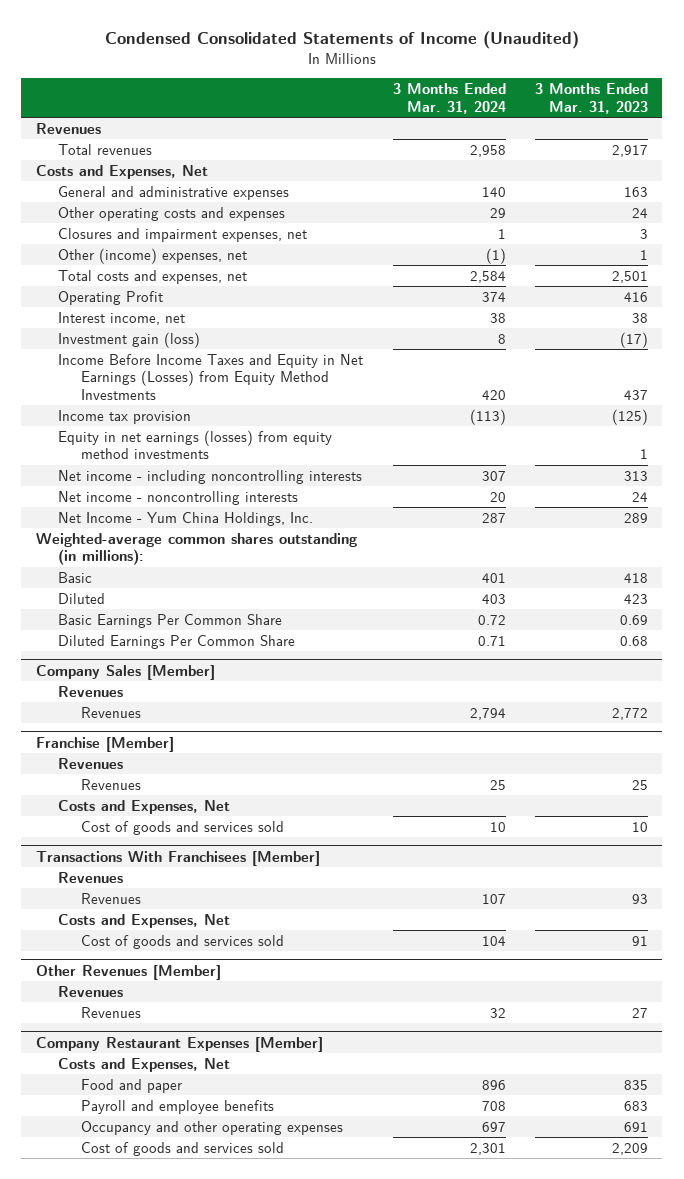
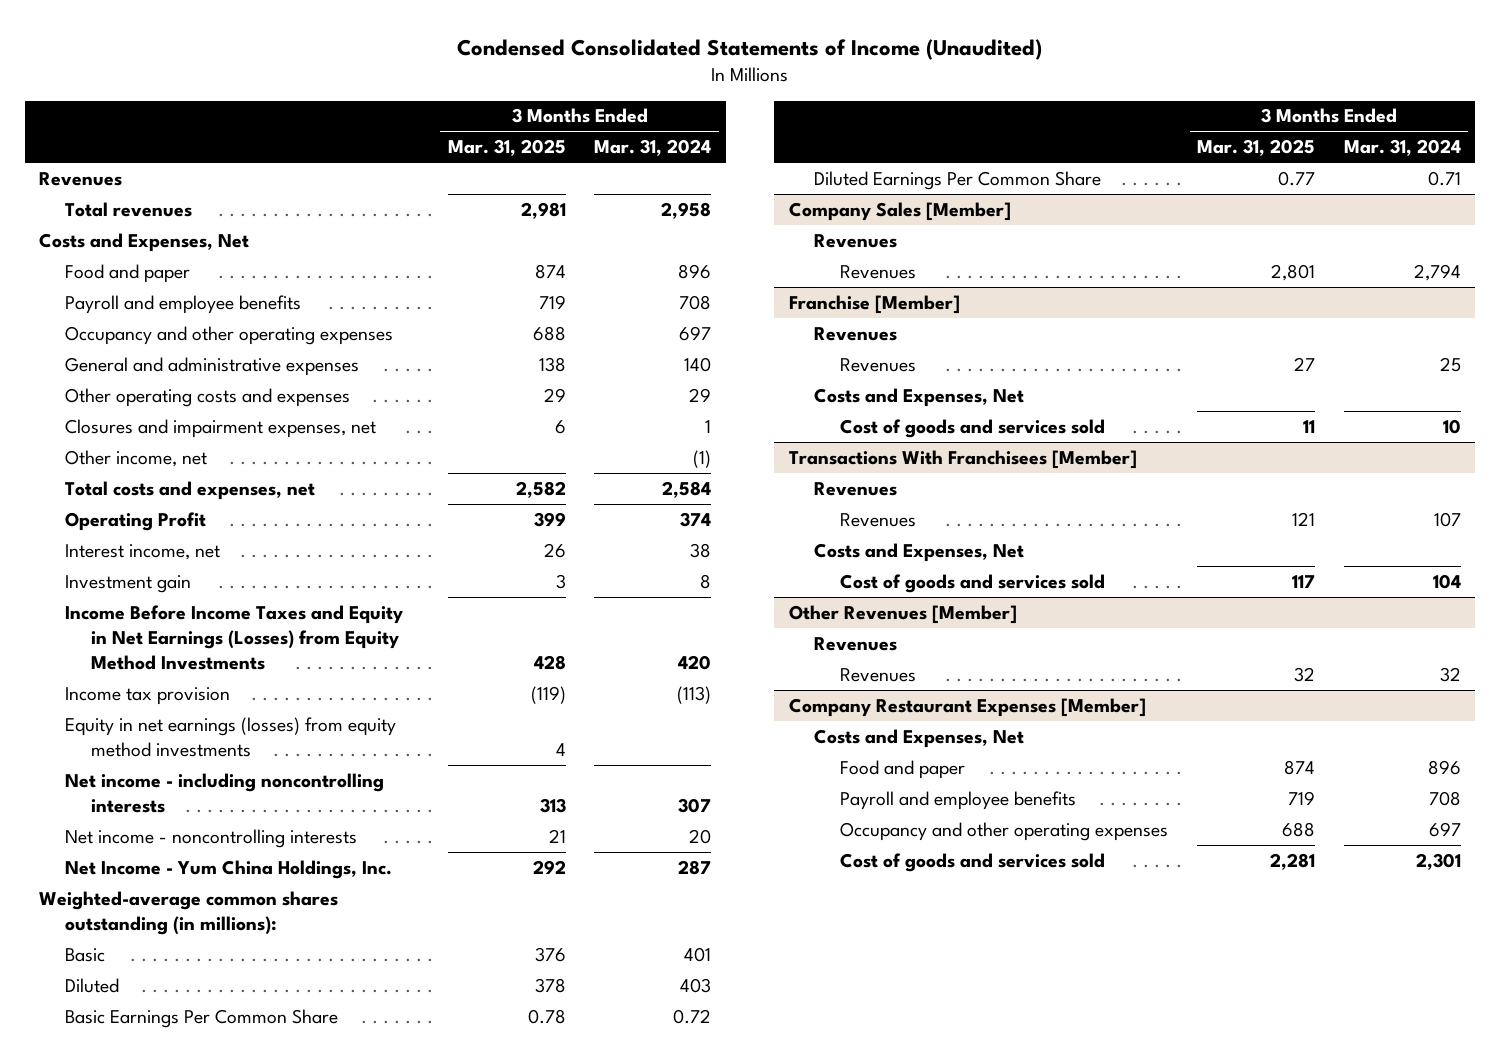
[534,83,648,114] 3 Months Ended Mar. 31, 2023 -> none
none -> [447,139,566,157] Mar. 31, 2025
none -> [65,263,191,283] Food and paper
none -> [65,294,302,314] Payroll and employee benefits
none -> [65,325,394,345] Occupancy and other operating expenses
[58,247,248,264] Other (income) expenses, net -> [65,449,208,467] Other income, net
[58,331,201,348] Investment gain (loss) -> [65,574,192,593] Investment gain

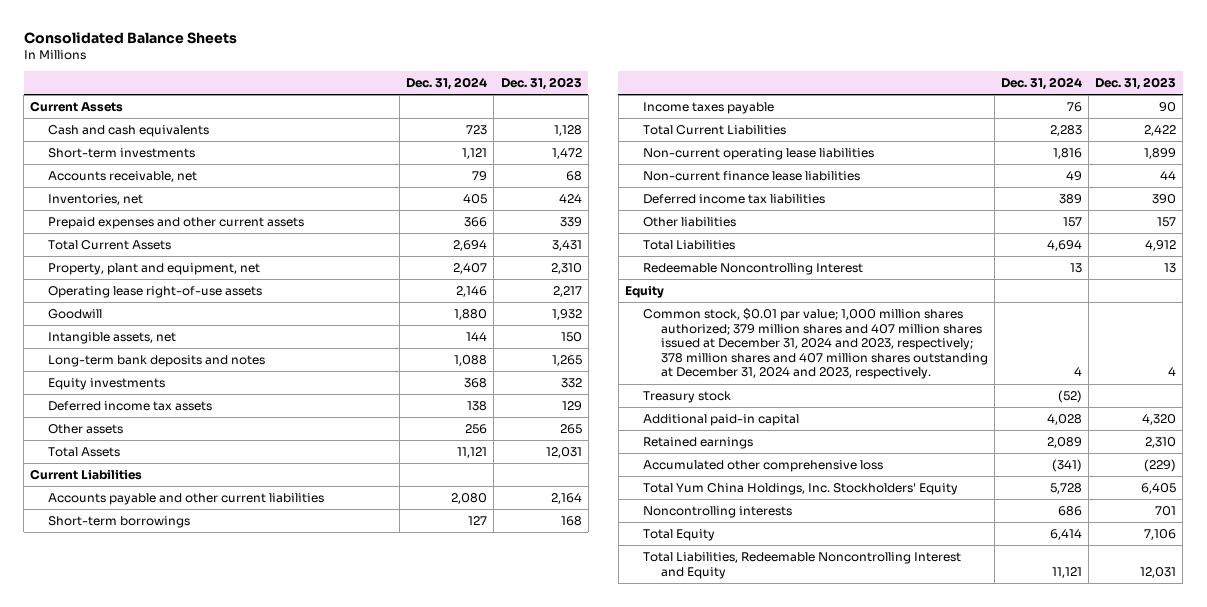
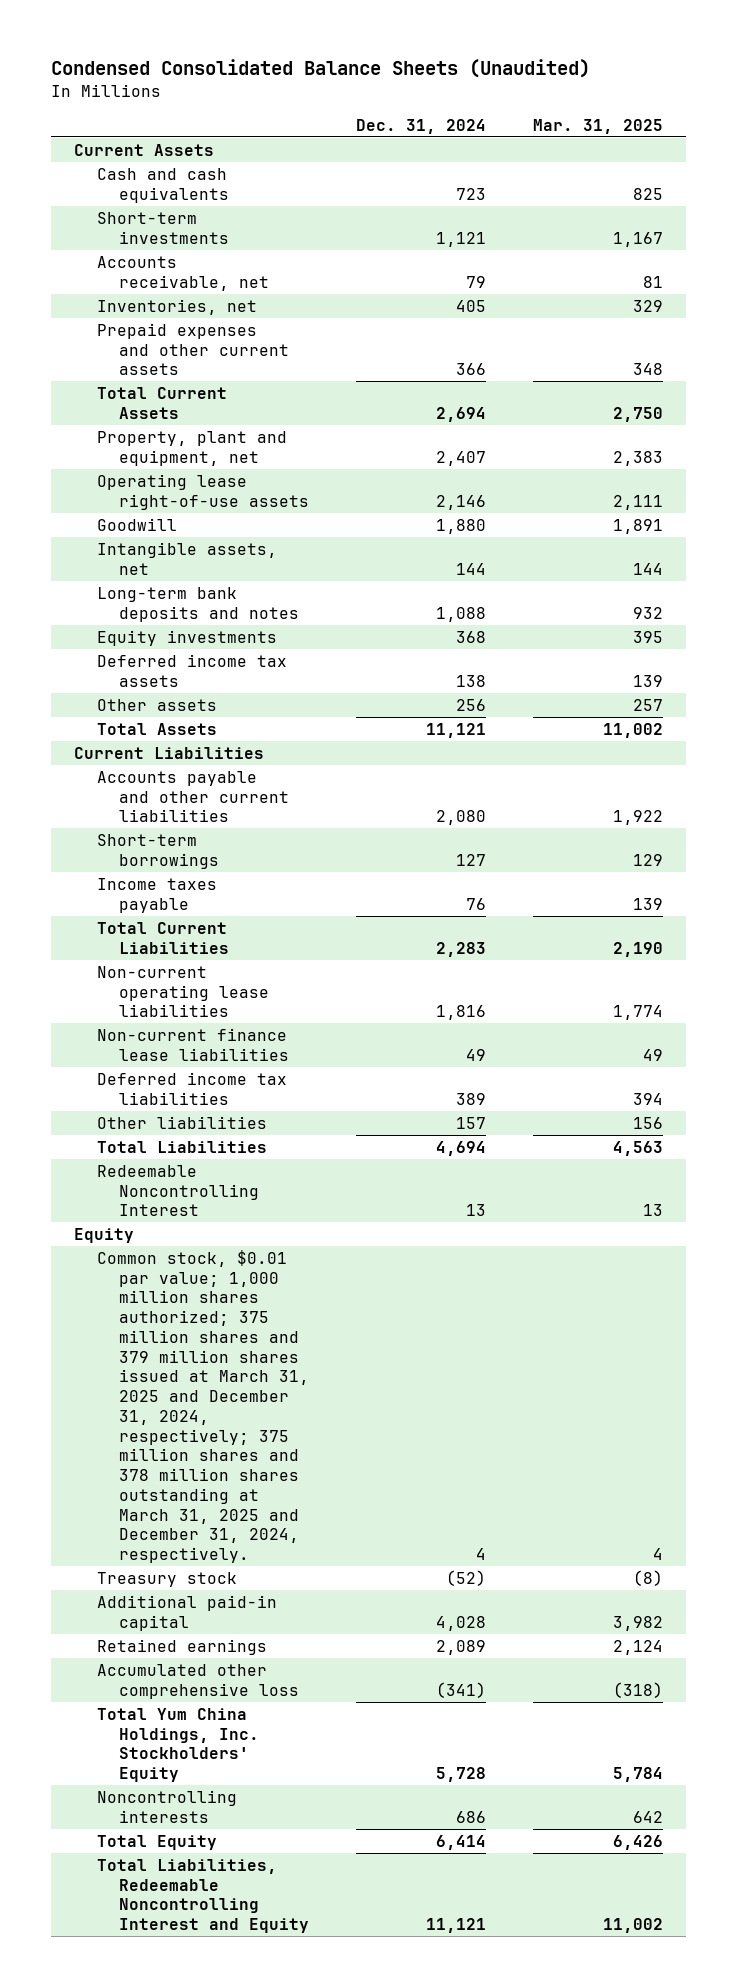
[23,31,237,44] Consolidated Balance Sheets -> [50,59,590,79] Condensed Consolidated Balance Sheets (Unaudited)
[500,76,582,90] Dec. 31, 2023 -> none
none -> [532,118,663,134] Mar. 31, 2025
[642,308,988,380] Common stock, $0.01 par value; 1,000 million shares authorized; 379 million shares and 407 million shares issued at December 31, 2024 and 2023, respectively; 378 million shares and 407 million shares outstanding at December 31, 2024 and 2023, respectively. -> [96,1249,309,1564] Common stock, $0.01 par value; 1,000 million shares authorized; 375 million shares and 379 million shares issued at March 31, 2025 and December 31, 2024, respectively; 375 million shares and 378 million shares outstanding at March 31, 2025 and December 31, 2024, respectively.

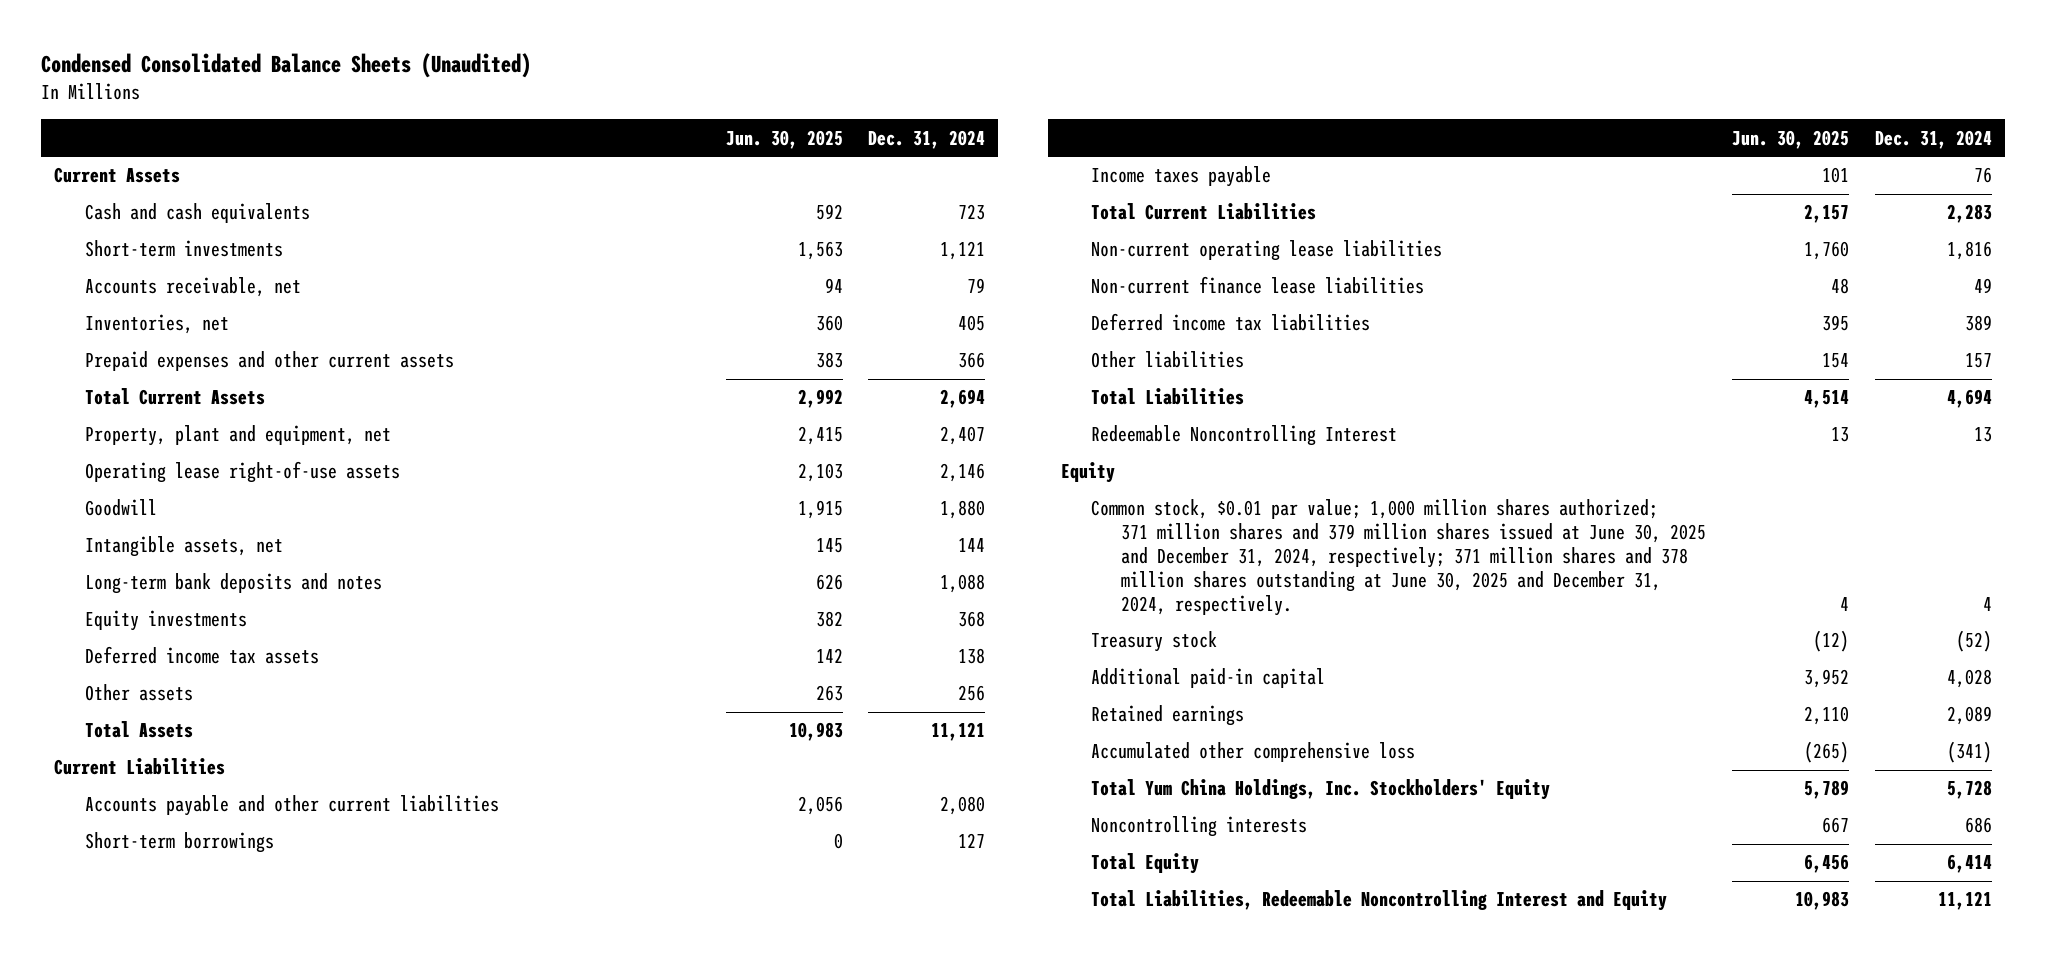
[532,118,663,134] Mar. 31, 2025 -> none
none -> [725,129,843,149] Jun. 30, 2025
[96,1249,309,1564] Common stock, $0.01 par value; 1,000 million shares authorized; 375 million shares and 379 million shares issued at March 31, 2025 and December 31, 2024, respectively; 375 million shares and 378 million shares outstanding at March 31, 2025 and December 31, 2024, respectively. -> [1091,499,1707,616] Common stock, $0.01 par value; 1,000 million shares authorized; 371 million shares and 379 million shares issued at June 30, 2025 and December 31, 2024, respectively; 371 million shares and 378 million shares outstanding at June 30, 2025 and December 31, 2024, respectively.

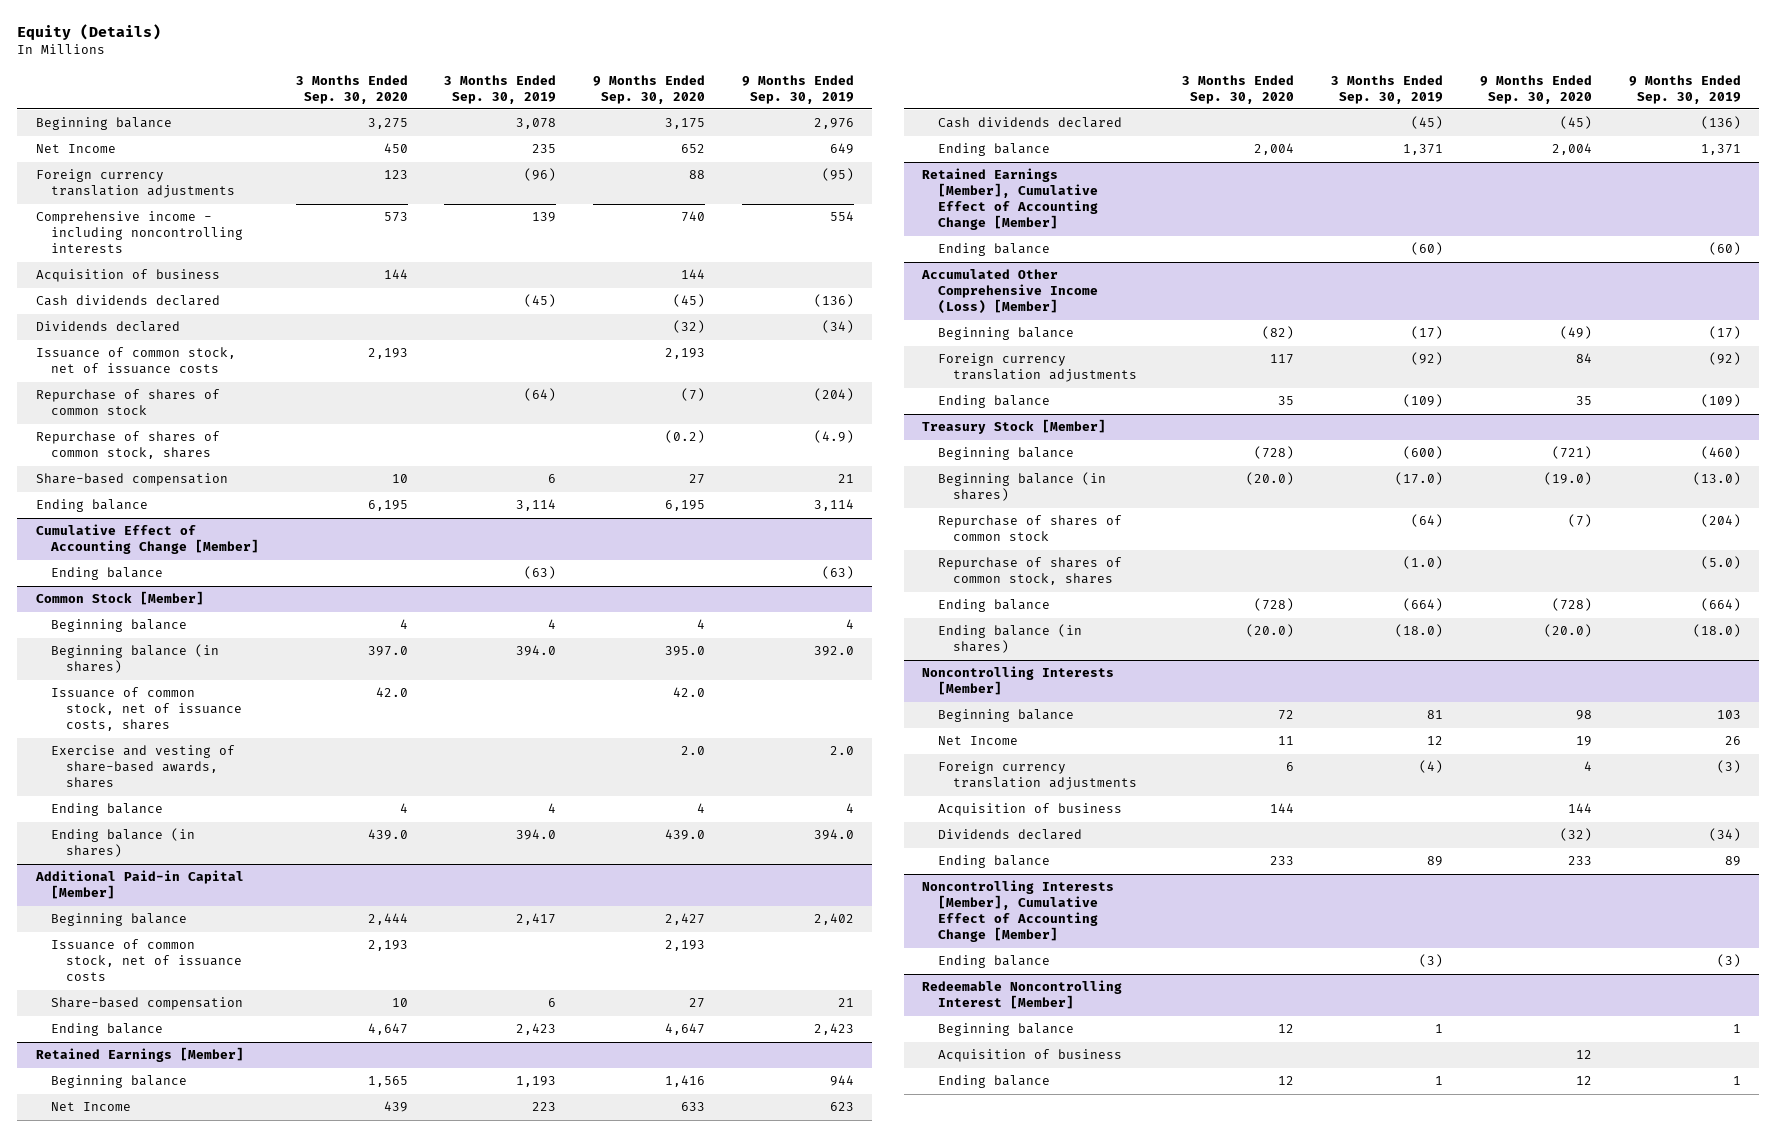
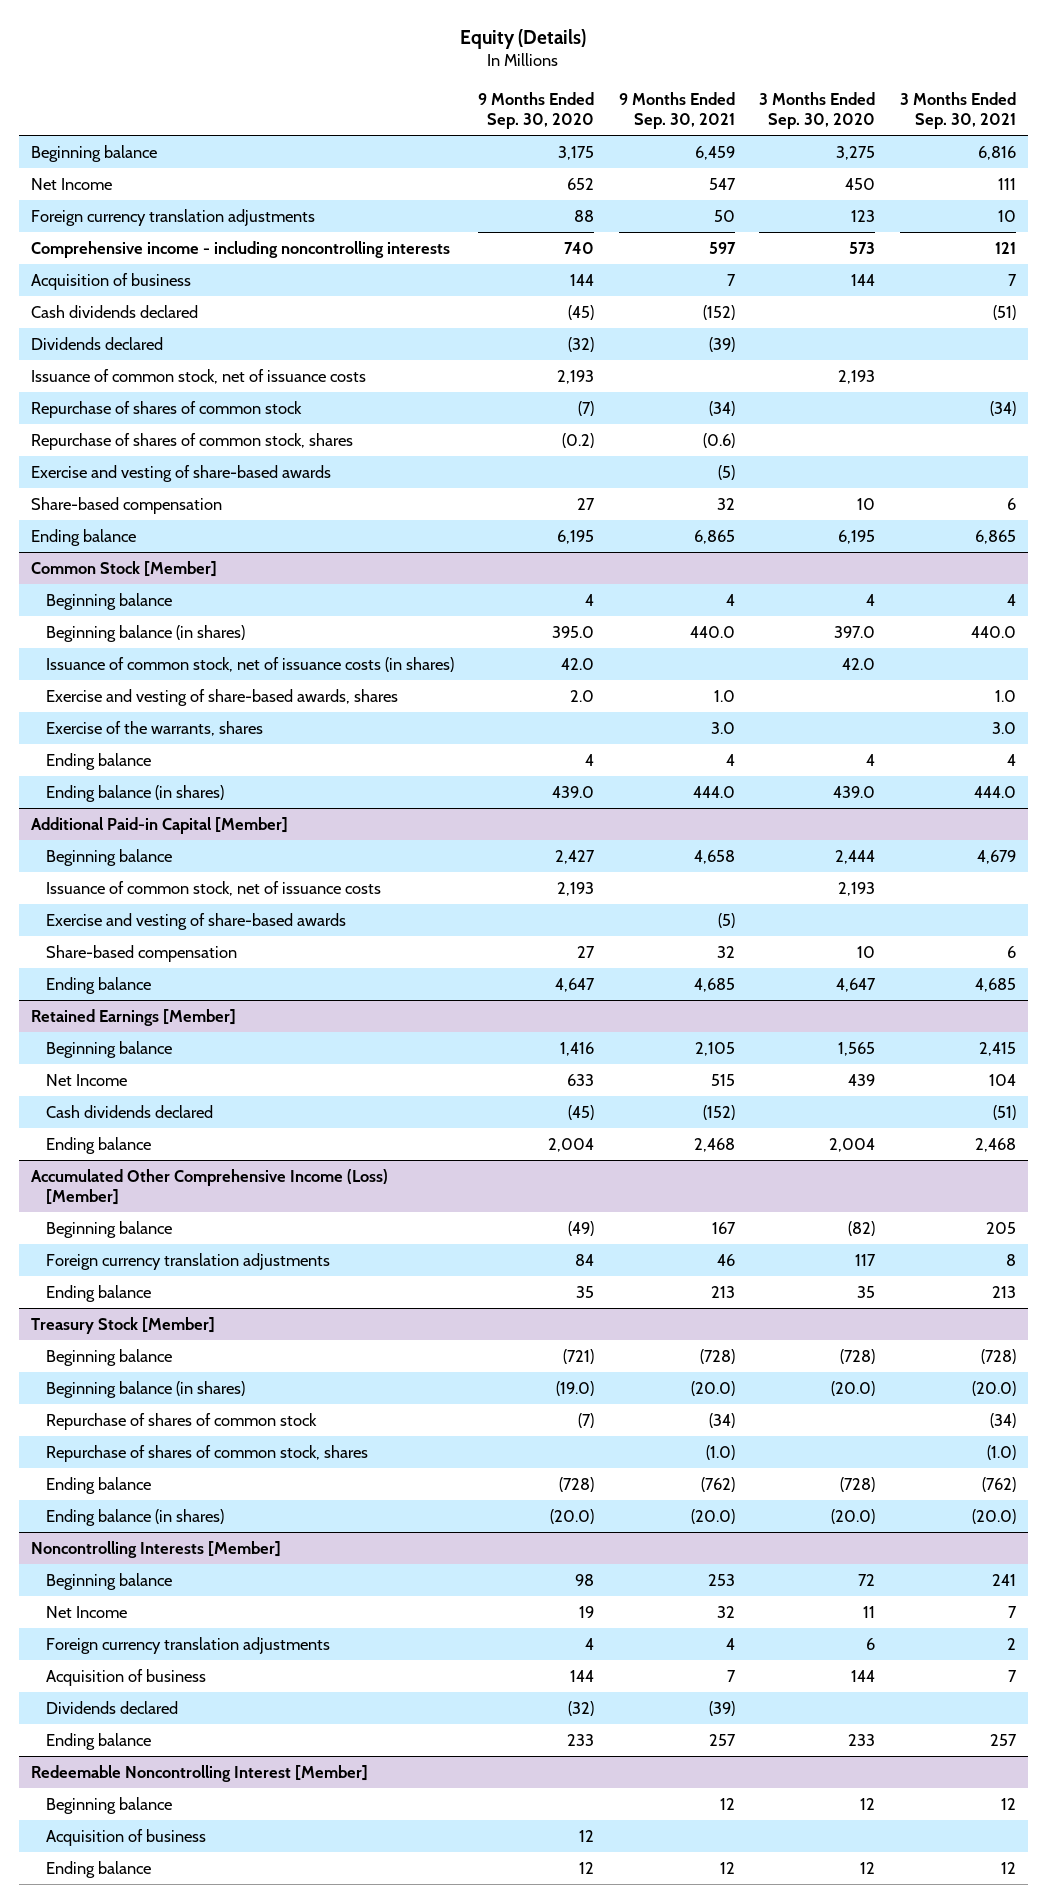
[444,74,557,104] 3 Months Ended Sep. 30, 2019 -> none
[741,74,854,104] 9 Months Ended Sep. 30, 2019 -> none
none -> [618,91,735,129] 9 Months Ended Sep. 30, 2021
none -> [899,91,1016,129] 3 Months Ended Sep. 30, 2021
none -> [30,464,331,482] Exercise and vesting of share-based awards
[35,524,260,555] Cumulative Effect of Accounting Change [Member] -> none
[51,567,164,581] Ending balance -> none
[51,687,243,732] Issuance of common stock, net of issuance costs, shares -> [45,656,454,672] Issuance of common stock, net of issuance costs (in shares)
none -> [45,720,263,736] Exercise of the warrants, shares
none -> [45,912,346,930] Exercise and vesting of share-based awards
[922,168,1098,231] Retained Earnings [Member], Cumulative Effect of Accounting Change [Member] -> none
[937,243,1050,257] Ending balance -> none
[922,880,1115,943] Noncontrolling Interests [Member], Cumulative Effect of Accounting Change [Member] -> none
[937,955,1050,969] Ending balance -> none

